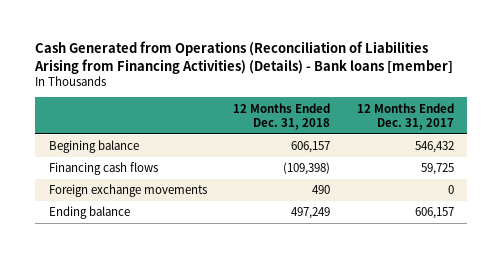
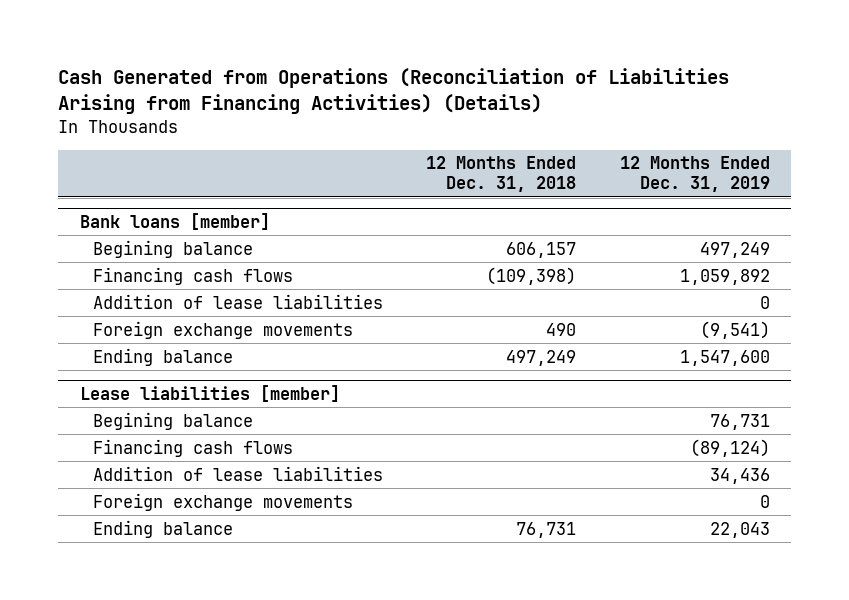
[34,40,454,74] Cash Generated from Operations (Reconciliation of Liabilities Arising from Financing Activities) (Details) - Bank loans [member] -> [58,68,730,115] Cash Generated from Operations (Reconciliation of Liabilities Arising from Financing Activities) (Details)
[357,102,455,130] 12 Months Ended Dec. 31, 2017 -> none
none -> [619,156,770,193] 12 Months Ended Dec. 31, 2019
none -> [79,212,270,230] Bank loans [member]
none -> [92,293,383,309] Addition of lease liabilities
none -> [79,384,340,402] Lease liabilities [member]
none -> [92,411,253,430] Begining balance
none -> [92,438,293,457] Financing cash flows
none -> [92,465,383,481] Addition of lease liabilities
none -> [92,492,353,511] Foreign exchange movements
none -> [92,519,233,538] Ending balance

